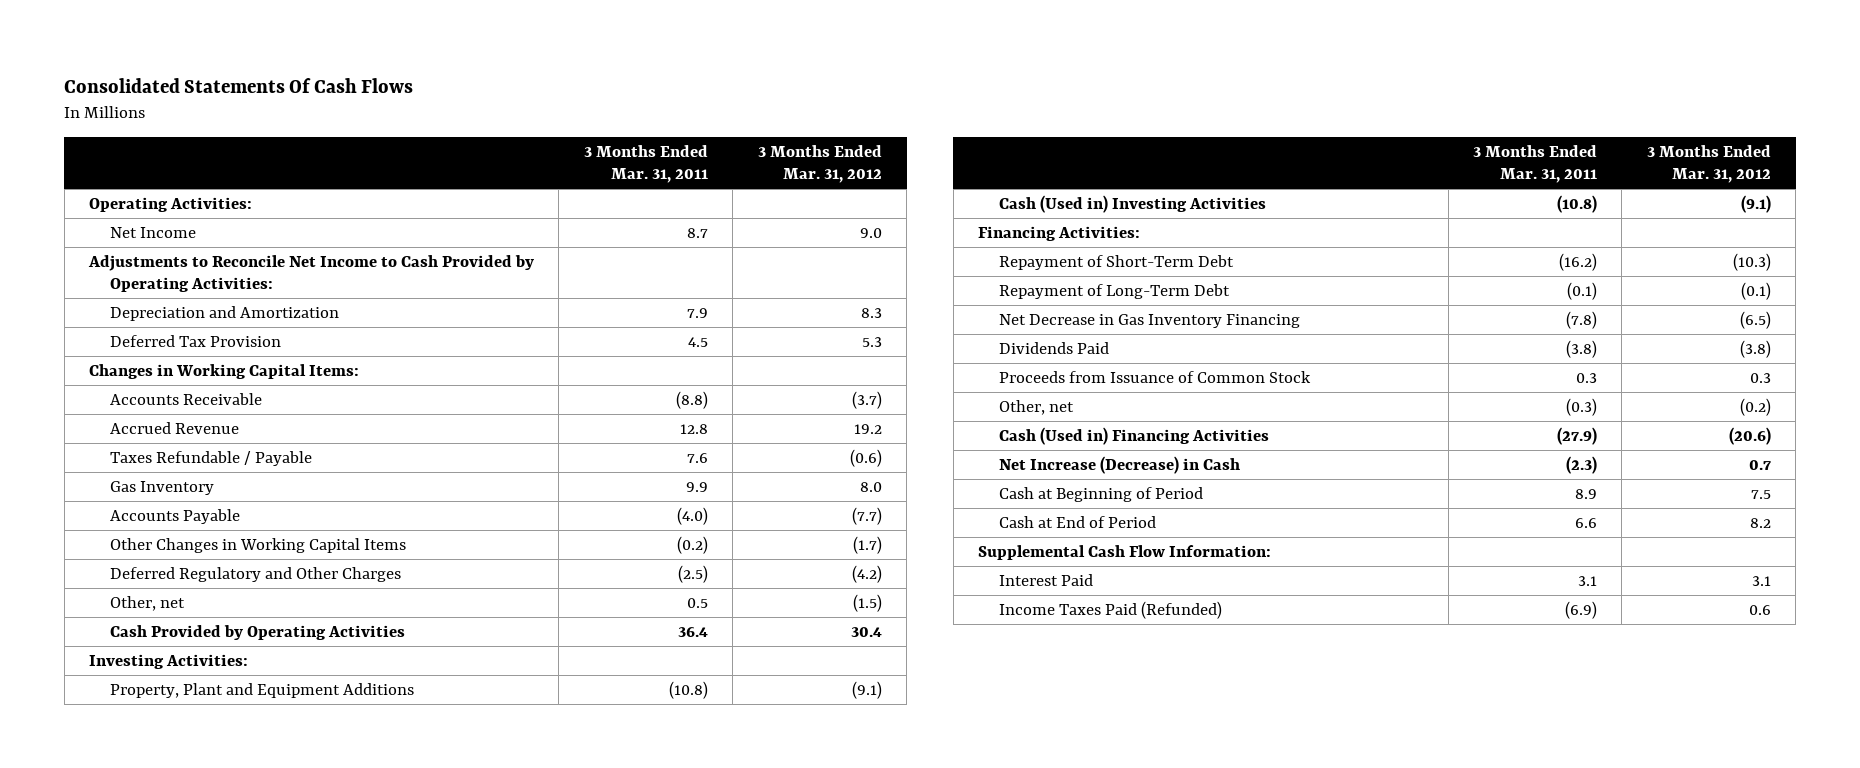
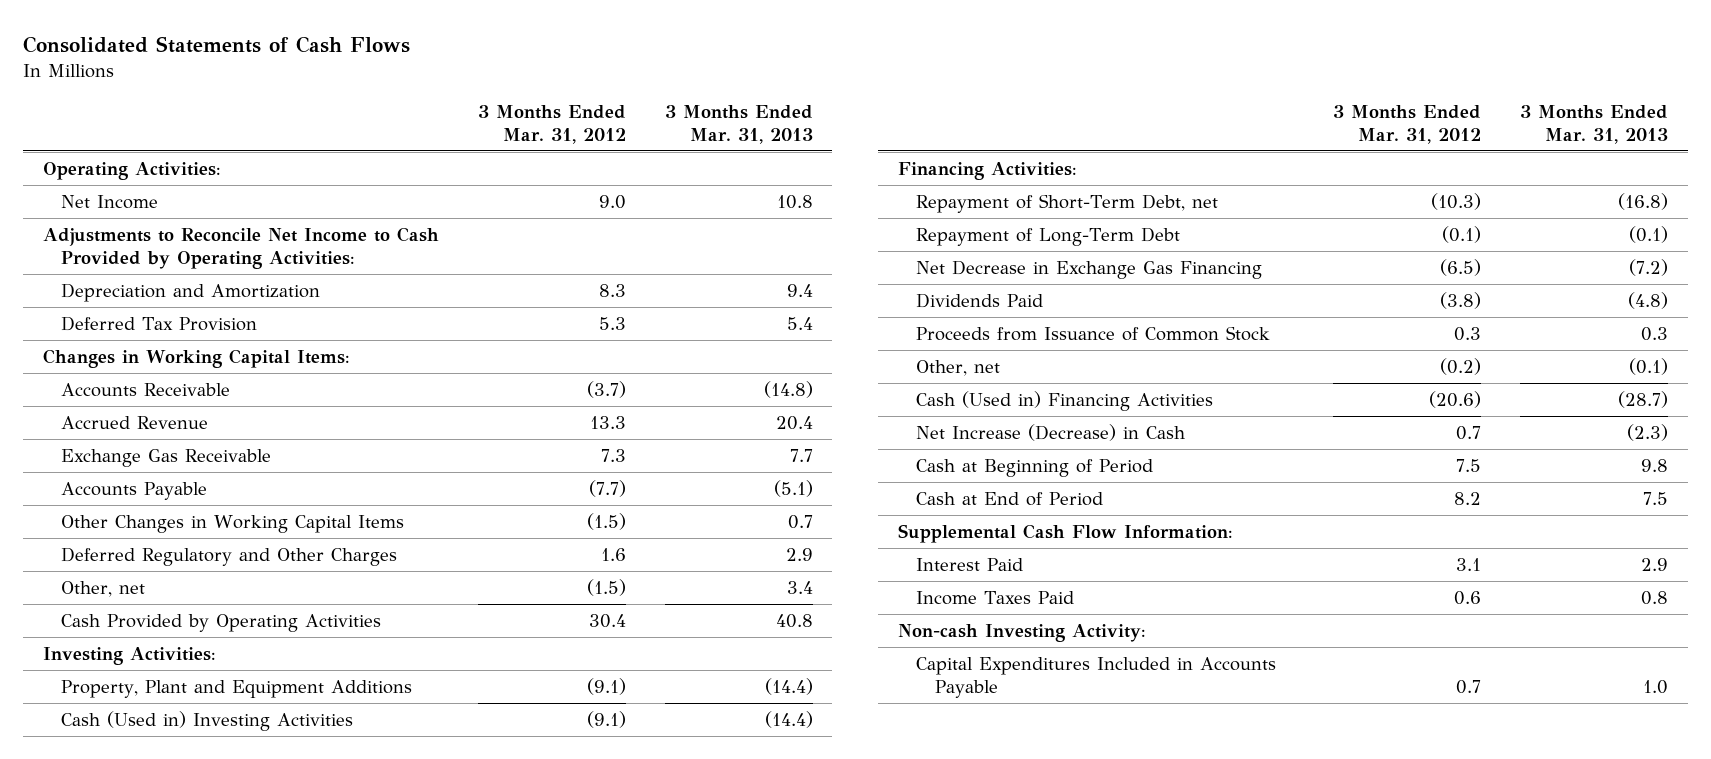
[64,77,414,93] Consolidated Statements Of Cash Flows -> [23,35,411,53] Consolidated Statements of Cash Flows
[583,144,708,183] 3 Months Ended Mar. 31, 2011 -> none
none -> [664,105,813,144] 3 Months Ended Mar. 31, 2013
[109,450,312,466] Taxes Refundable / Payable -> none
[109,480,214,495] Gas Inventory -> none
[853,423,882,434] 19.2 -> [589,415,626,429] 13.3
none -> [61,448,272,467] Exchange Gas Receivable
[852,535,882,554] (1.7) -> [586,512,626,530] (1.5)
[851,564,882,583] (4.2) -> [600,547,626,561] 1.6
[998,254,1234,270] Repayment of Short-Term Debt -> [916,193,1219,213] Repayment of Short-Term Debt, net
[998,313,1300,328] Net Decrease in Gas Inventory Financing -> [916,259,1263,279] Net Decrease in Exchange Gas Financing
[998,600,1222,619] Income Taxes Paid (Refunded) -> [916,590,1075,605] Income Taxes Paid
none -> [898,623,1147,642] Non-cash Investing Activity:
none -> [916,656,1277,698] Capital Expenditures Included in Accounts Payable

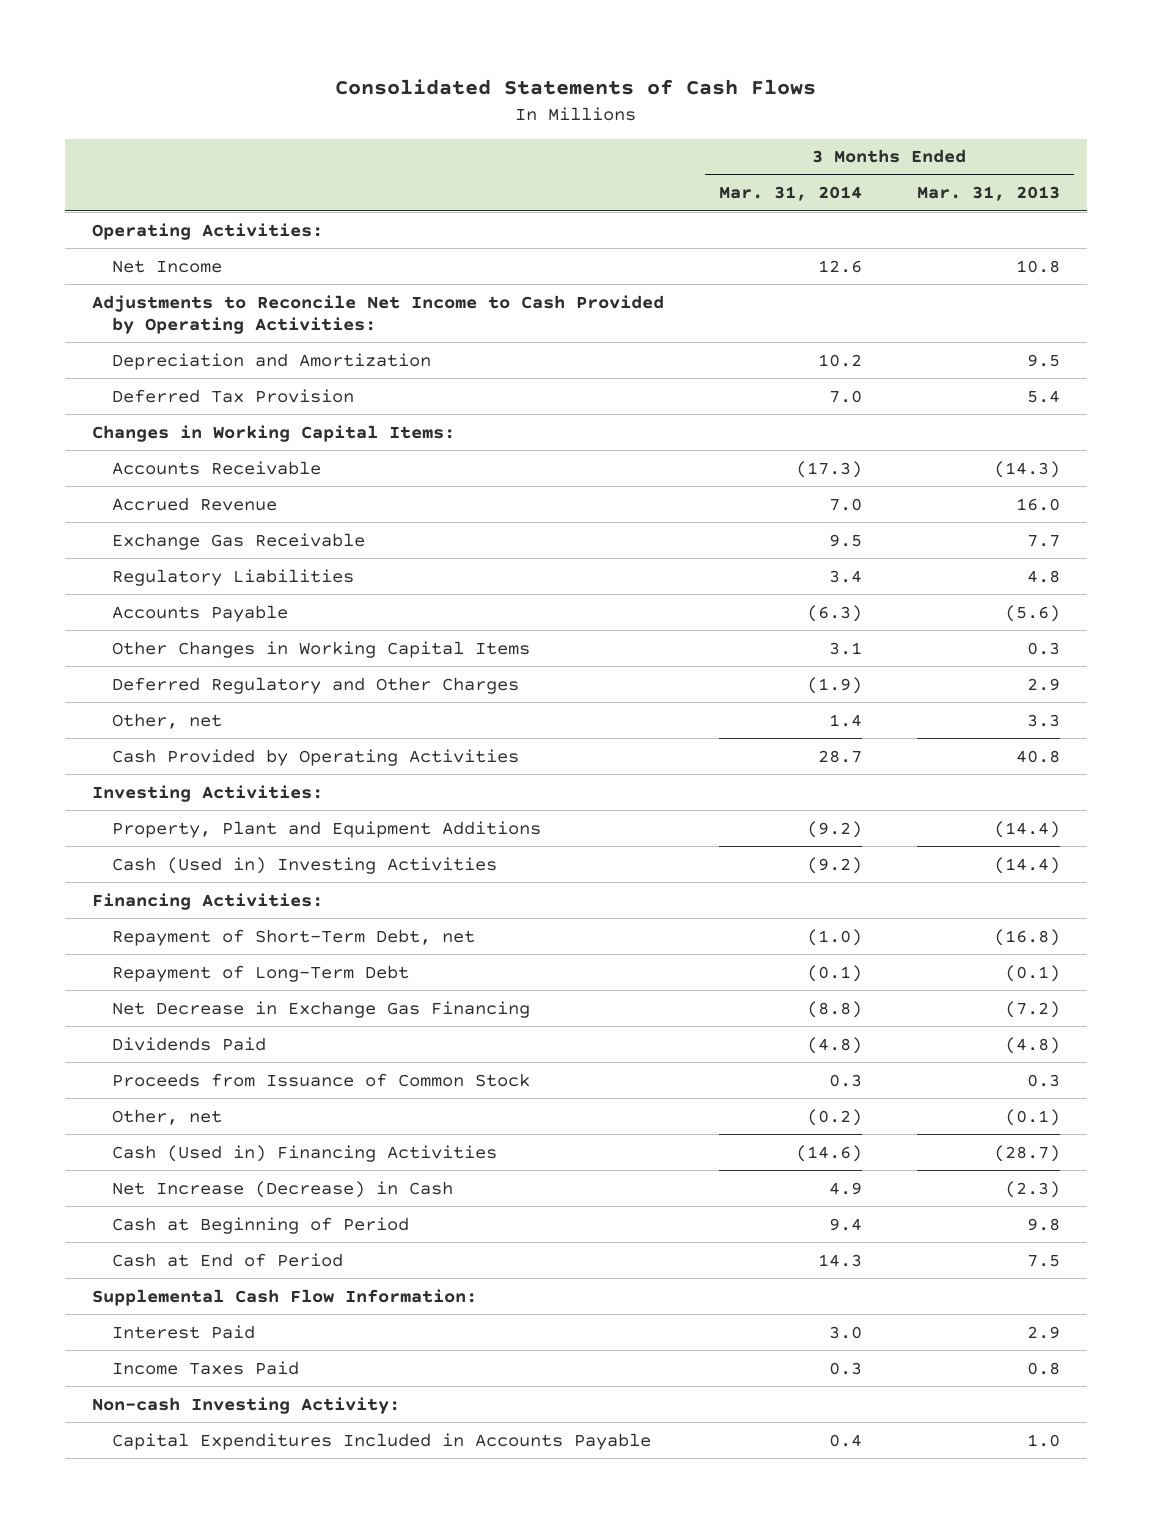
[477,105,626,144] 3 Months Ended Mar. 31, 2012 -> none
none -> [718,186,862,202] Mar. 31, 2014
[786,283,813,297] 9.4 -> [1026,353,1060,367] 9.5
[763,380,813,398] (14.8) -> [993,460,1060,478] (14.3)
[775,415,813,430] 20.4 -> [1015,497,1060,511] 16.0
none -> [111,568,354,586] Regulatory Liabilities
[773,479,813,497] (5.1) -> [1004,604,1060,622] (5.6)
[787,514,813,529] 0.7 -> [1026,641,1060,655] 0.3
[786,580,813,594] 3.4 -> [1026,713,1060,727] 3.3

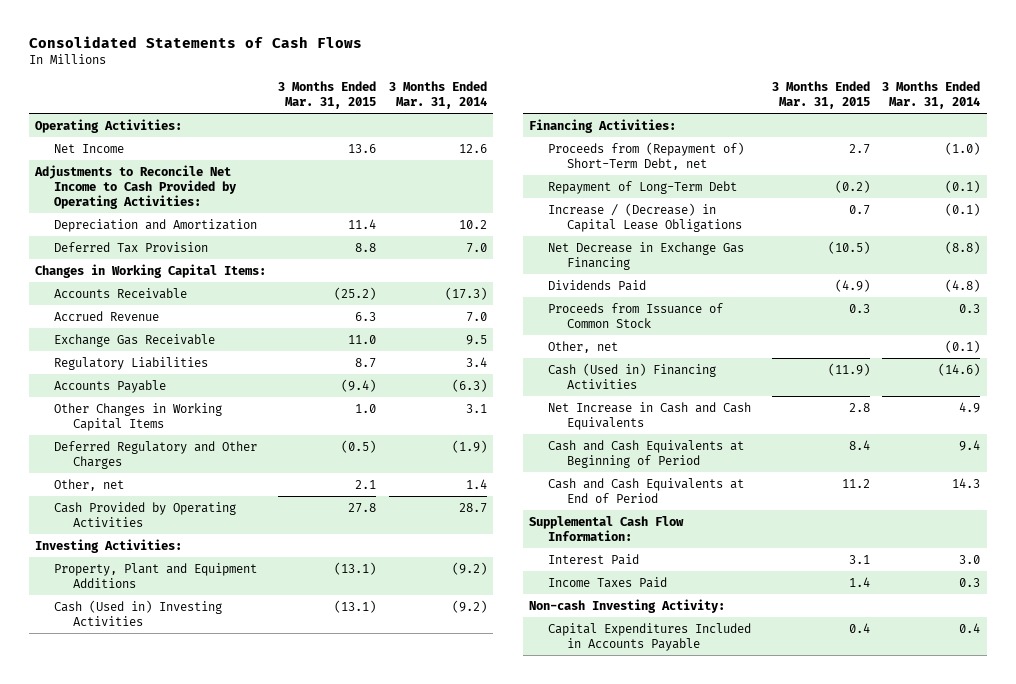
[916,186,1060,202] Mar. 31, 2013 -> none
none -> [278,81,377,110] 3 Months Ended Mar. 31, 2015
[111,928,475,946] Repayment of Short-Term Debt, net -> [547,141,744,170] Proceeds from (Repayment of) Short-Term Debt, net
none -> [547,202,742,232] Increase / (Decrease) in Capital Lease Obligations
[806,1108,862,1126] (0.2) -> [945,339,981,353] (0.1)
[111,1180,453,1198] Net Increase (Decrease) in Cash -> [547,401,751,430] Net Increase in Cash and Cash Equivalents
[111,1216,409,1234] Cash at Beginning of Period -> [547,439,744,468] Cash and Cash Equivalents at Beginning of Period
[111,1252,343,1267] Cash at End of Period -> [547,477,744,503] Cash and Cash Equivalents at End of Period

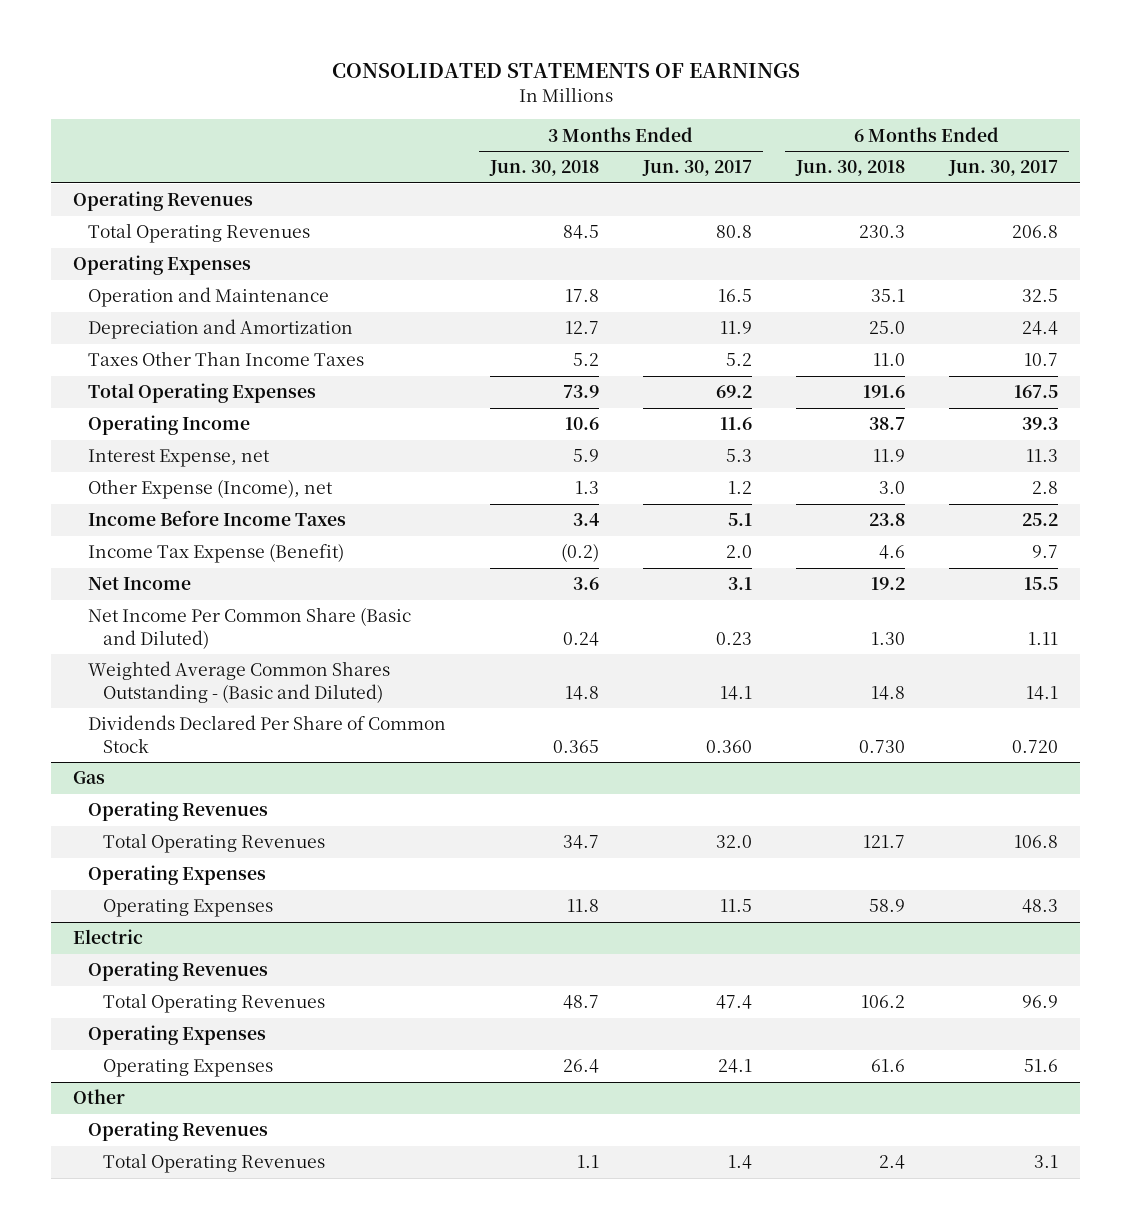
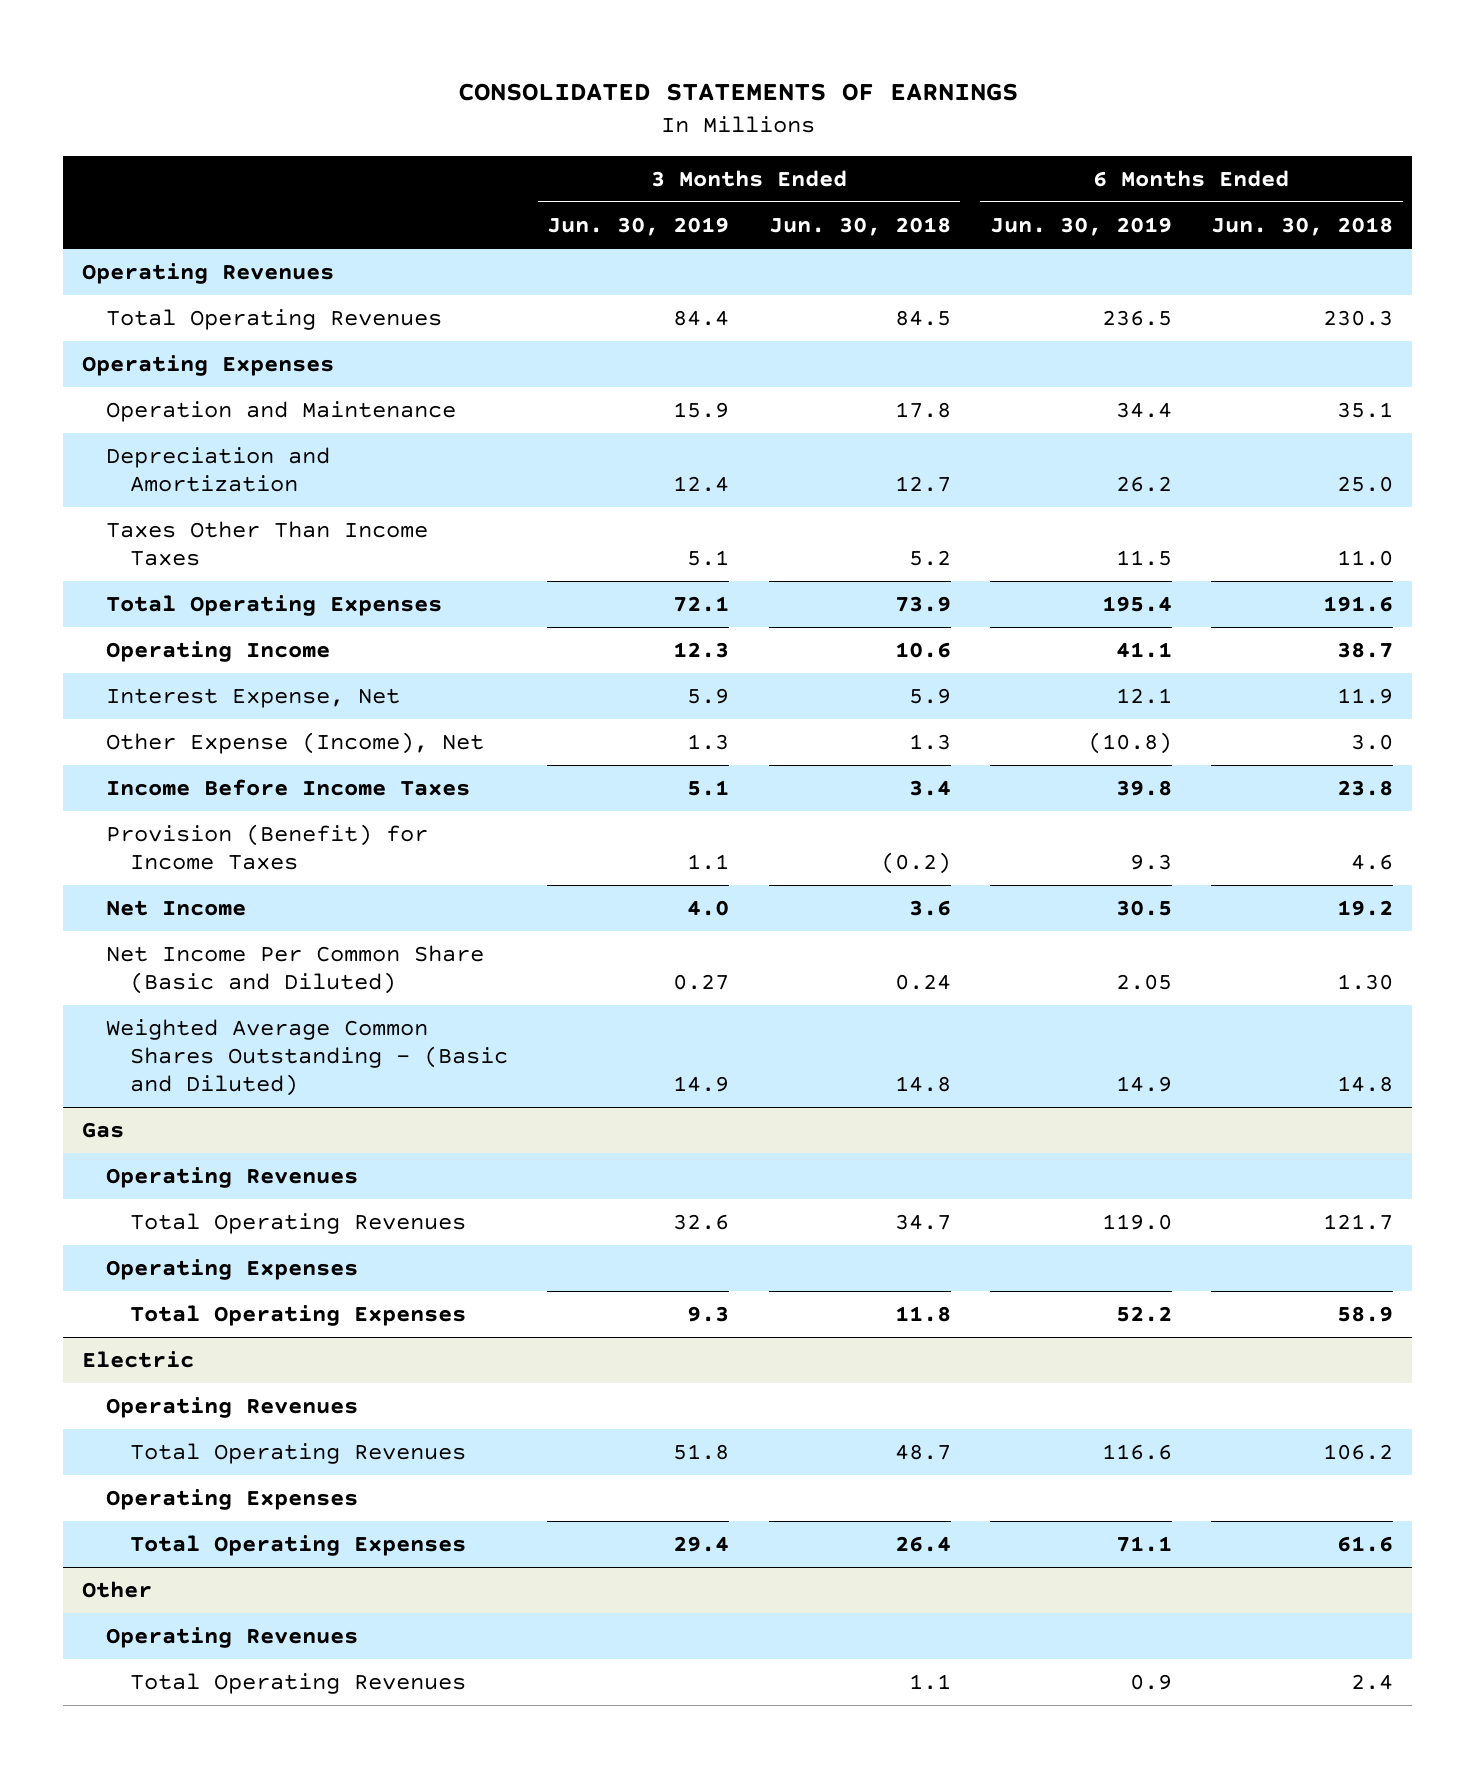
[642,160,753,177] Jun. 30, 2017 -> none
[948,160,1059,177] Jun. 30, 2017 -> none
none -> [547,217,730,237] Jun. 30, 2019
none -> [989,217,1172,237] Jun. 30, 2019
[87,449,270,468] Interest Expense, net -> [106,688,401,709] Interest Expense, Net
[87,479,333,500] Other Expense (Income), net -> [106,732,485,755] Other Expense (Income), Net
[87,543,344,564] Income Tax Expense (Benefit) -> [106,824,429,871] Provision (Benefit) for Income Taxes
[87,715,446,753] Dividends Declared Per Share of Common Stock -> none
[102,899,273,918] Operating Expenses -> [130,1305,467,1327] Total Operating Expenses
[102,1059,273,1078] Operating Expenses -> [130,1535,467,1557] Total Operating Expenses

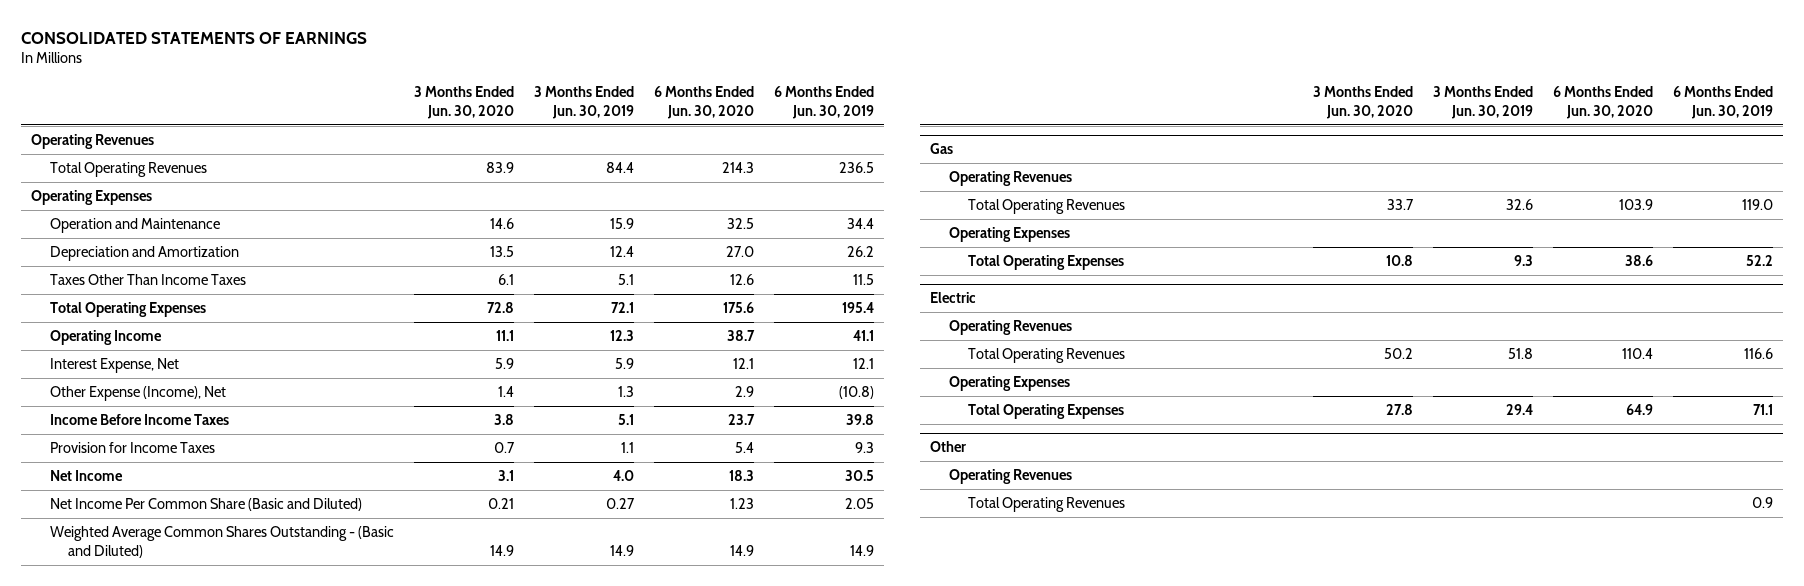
[768,217,951,237] Jun. 30, 2018 -> none
[1210,217,1393,237] Jun. 30, 2018 -> none
none -> [413,86,514,119] 3 Months Ended Jun. 30, 2020
none -> [653,86,754,119] 6 Months Ended Jun. 30, 2020
[106,824,429,871] Provision (Benefit) for Income Taxes -> [49,442,215,454] Provision for Income Taxes

